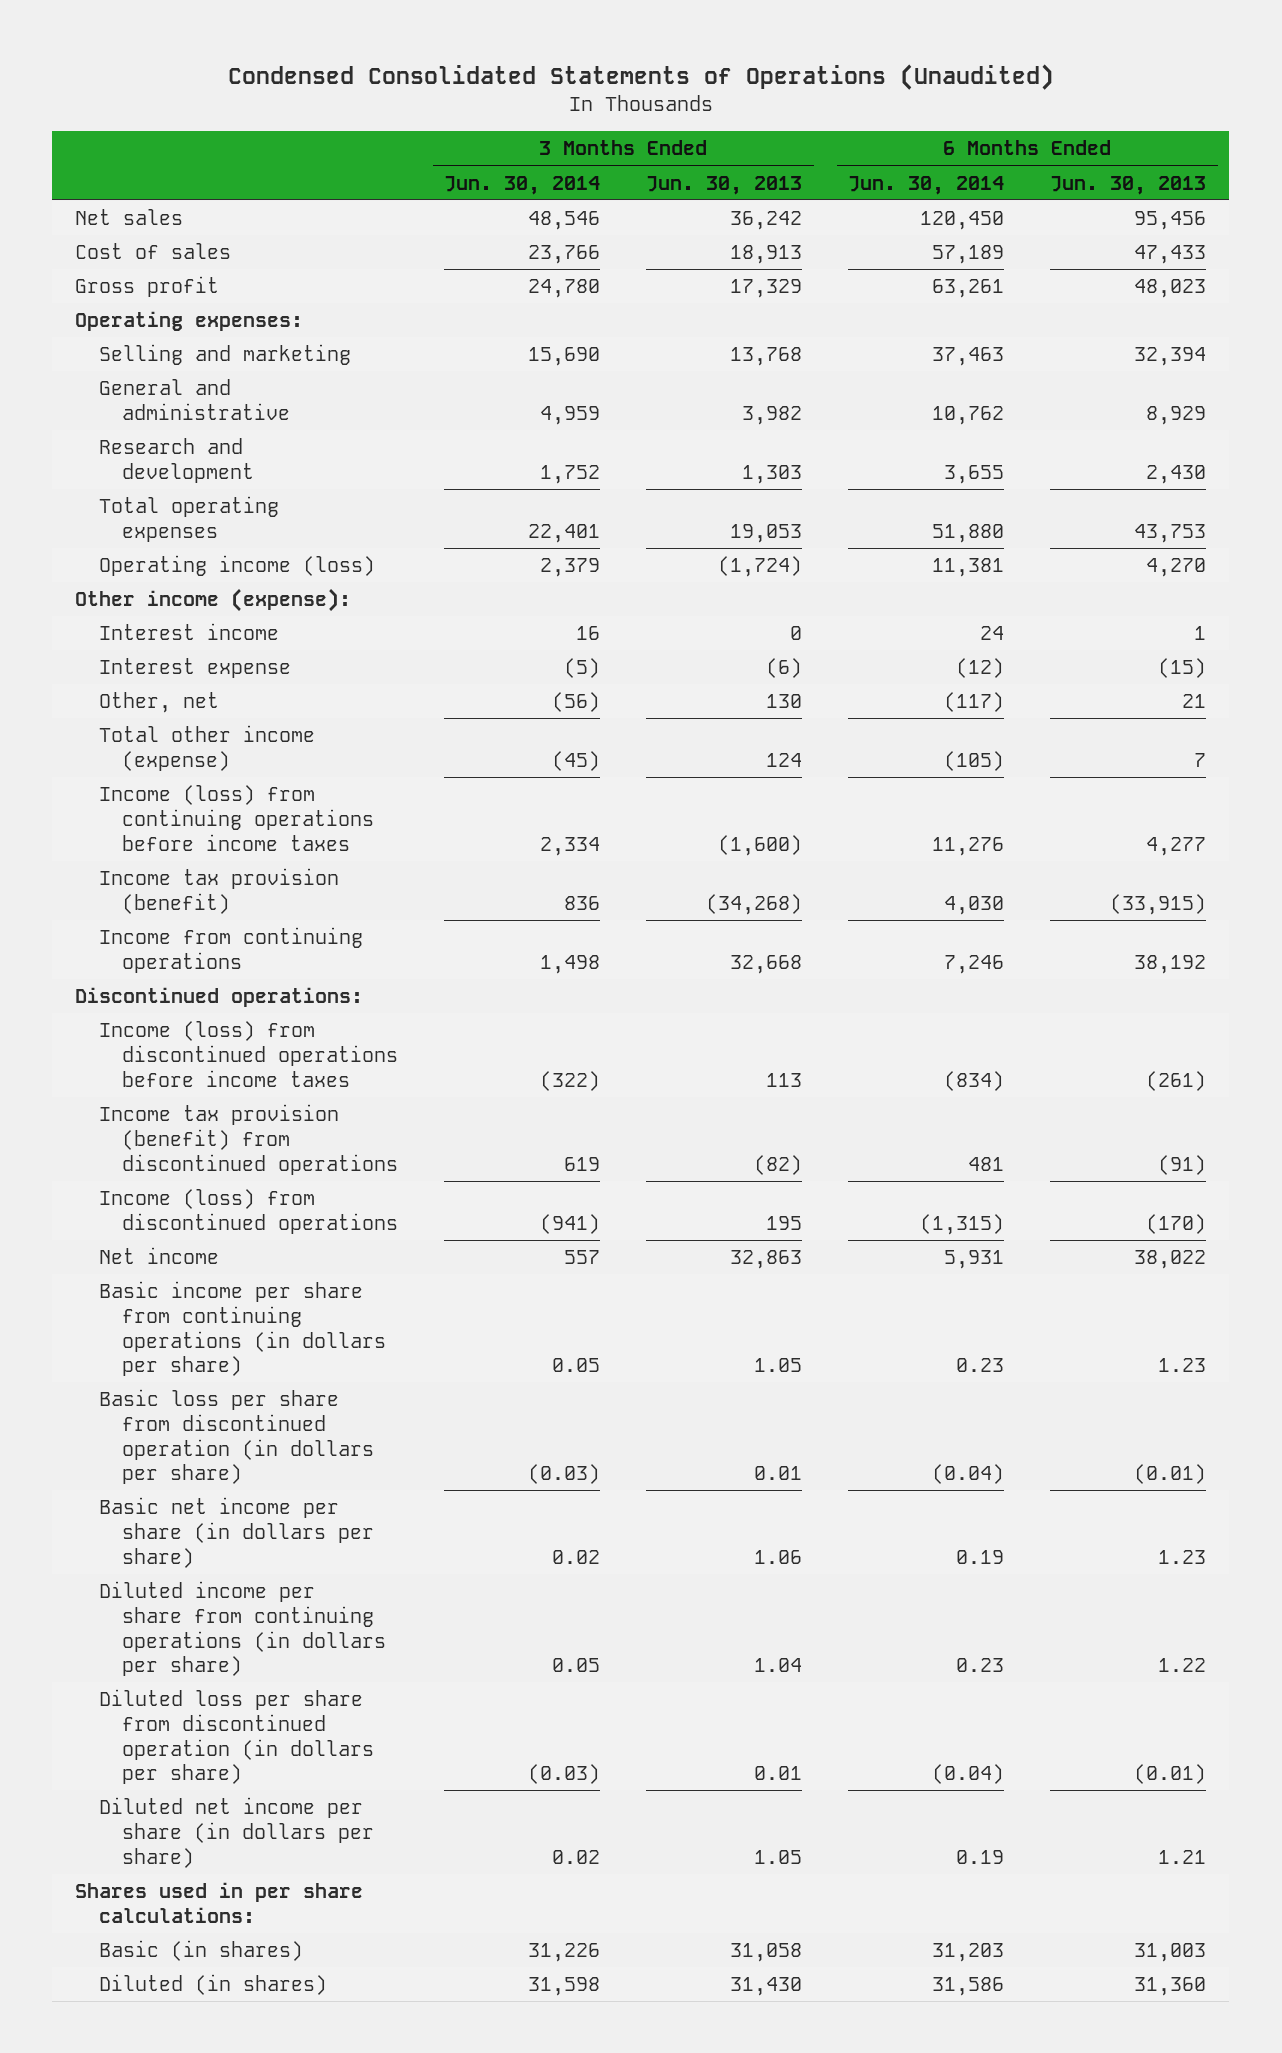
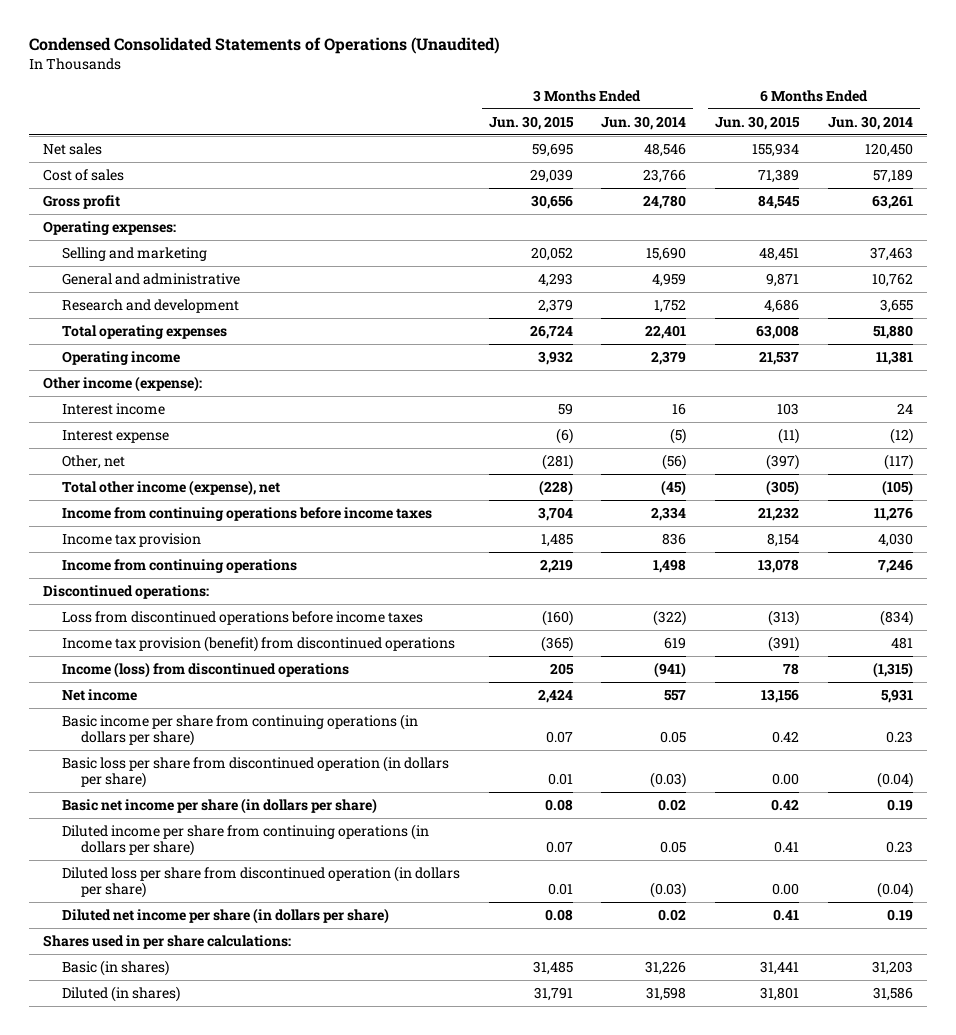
[646,175,803,195] Jun. 30, 2013 -> none
[1050,175,1207,195] Jun. 30, 2013 -> none
none -> [488,115,574,130] Jun. 30, 2015
none -> [714,115,800,130] Jun. 30, 2015
[98,555,375,577] Operating income (loss) -> [62,350,181,365] Operating income
[98,725,315,771] Total other income (expense) -> [62,479,281,496] Total other income (expense), net
[98,785,375,851] Income (loss) from continuing operations before income taxes -> [62,506,433,521] Income from continuing operations before income taxes
[98,868,339,914] Income tax provision (benefit) -> [62,532,202,547] Income tax provision
[98,1021,399,1087] Income (loss) from discontinued operations before income taxes -> [62,610,424,625] Loss from discontinued operations before income taxes

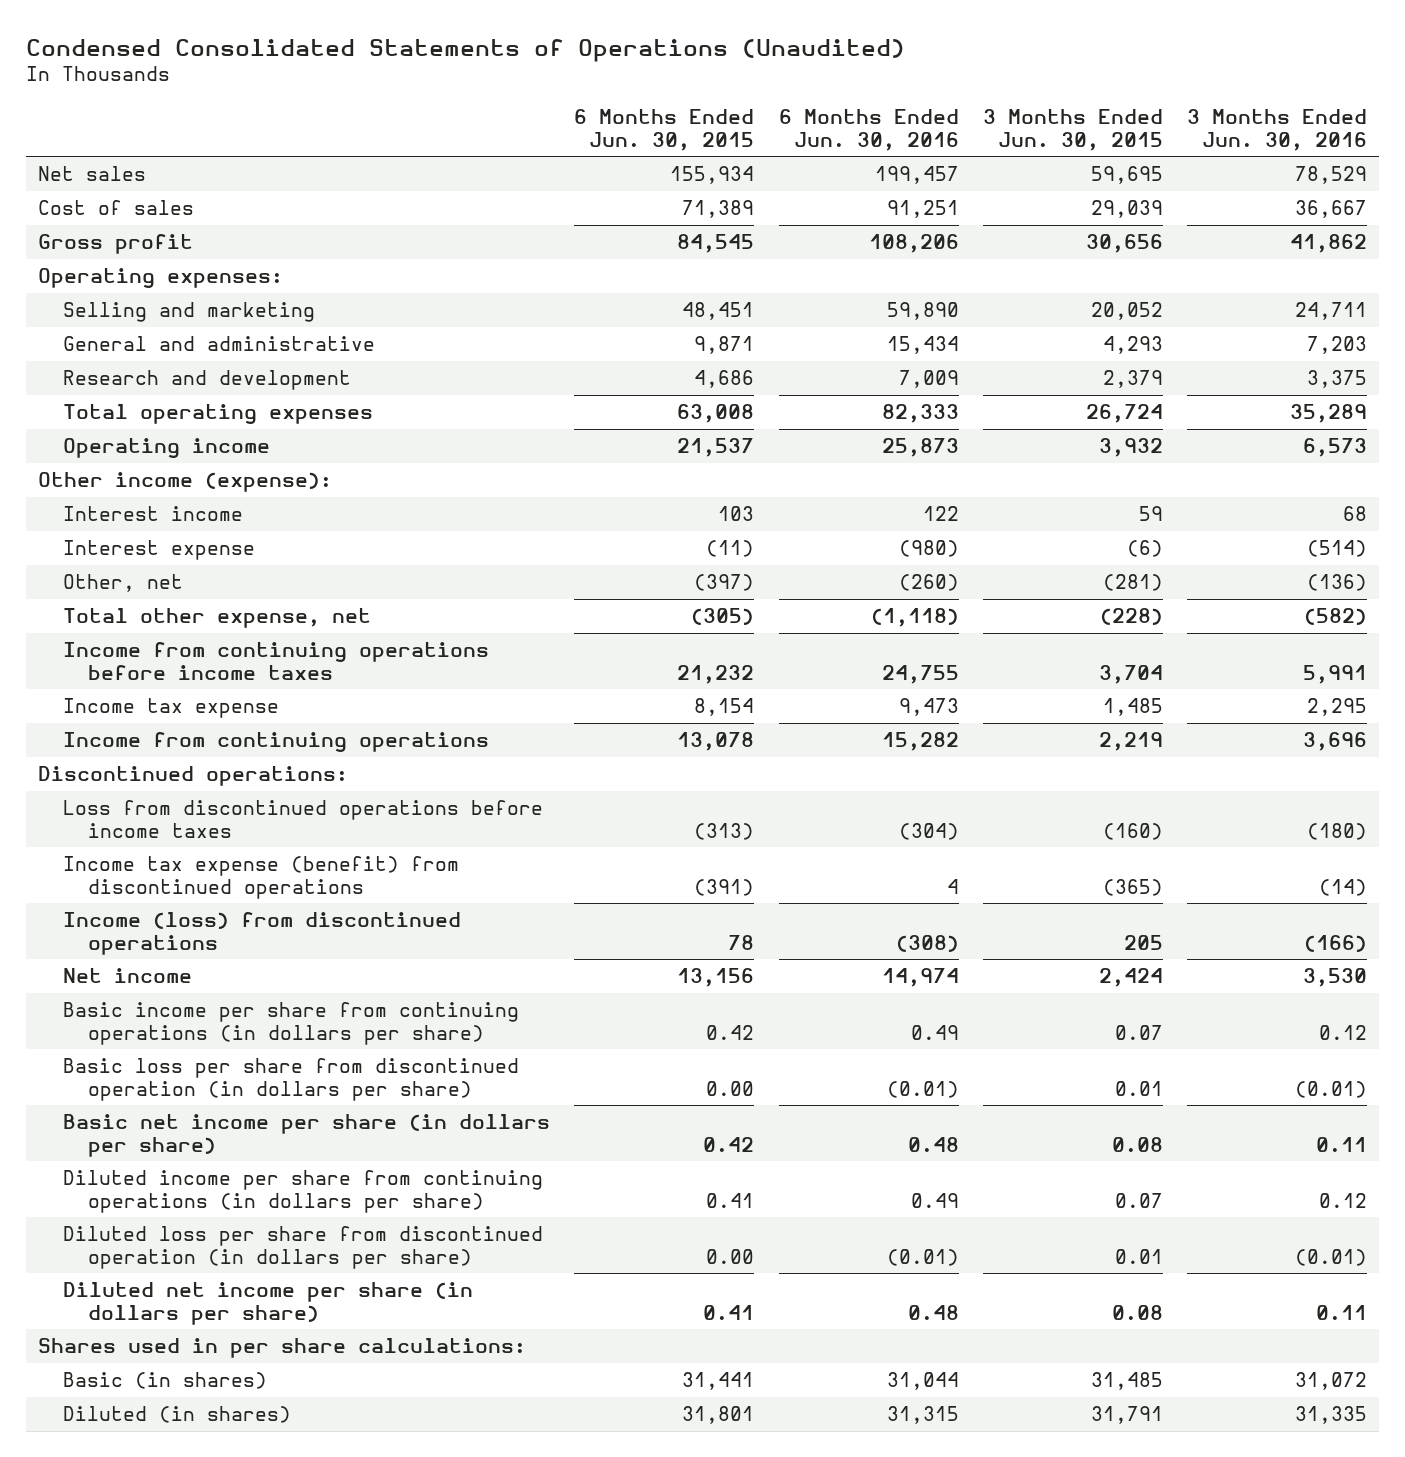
[601,115,687,130] Jun. 30, 2014 -> none
[827,115,913,130] Jun. 30, 2014 -> none
none -> [778,109,959,151] 6 Months Ended Jun. 30, 2016
none -> [1187,109,1368,151] 3 Months Ended Jun. 30, 2016
[62,479,281,496] Total other income (expense), net -> [63,607,372,628] Total other expense, net
[62,532,202,547] Income tax provision -> [63,697,280,718] Income tax expense
[62,635,456,652] Income tax provision (benefit) from discontinued operations -> [63,855,460,899] Income tax expense (benefit) from discontinued operations

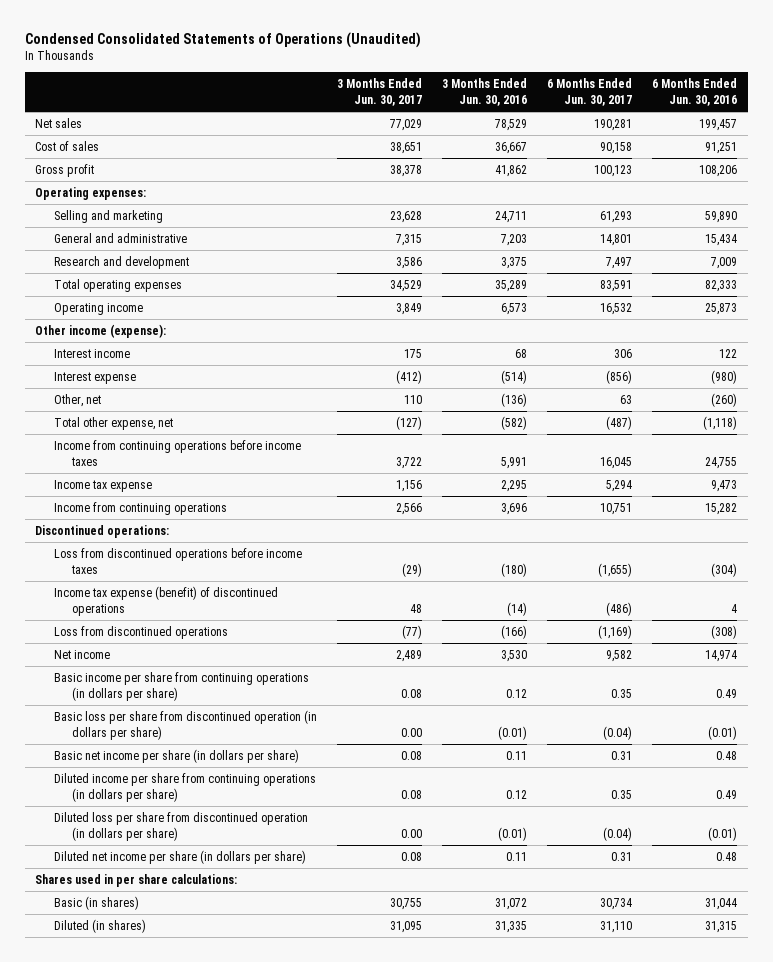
[574,109,755,151] 6 Months Ended Jun. 30, 2015 -> none
[982,109,1163,151] 3 Months Ended Jun. 30, 2015 -> none
none -> [337,78,423,106] 3 Months Ended Jun. 30, 2017
none -> [547,78,633,106] 6 Months Ended Jun. 30, 2017
[63,855,460,899] Income tax expense (benefit) from discontinued operations -> [53,585,278,616] Income tax expense (benefit) of discontinued operations
[63,911,462,955] Income (loss) from discontinued operations -> [53,625,228,639] Loss from discontinued operations

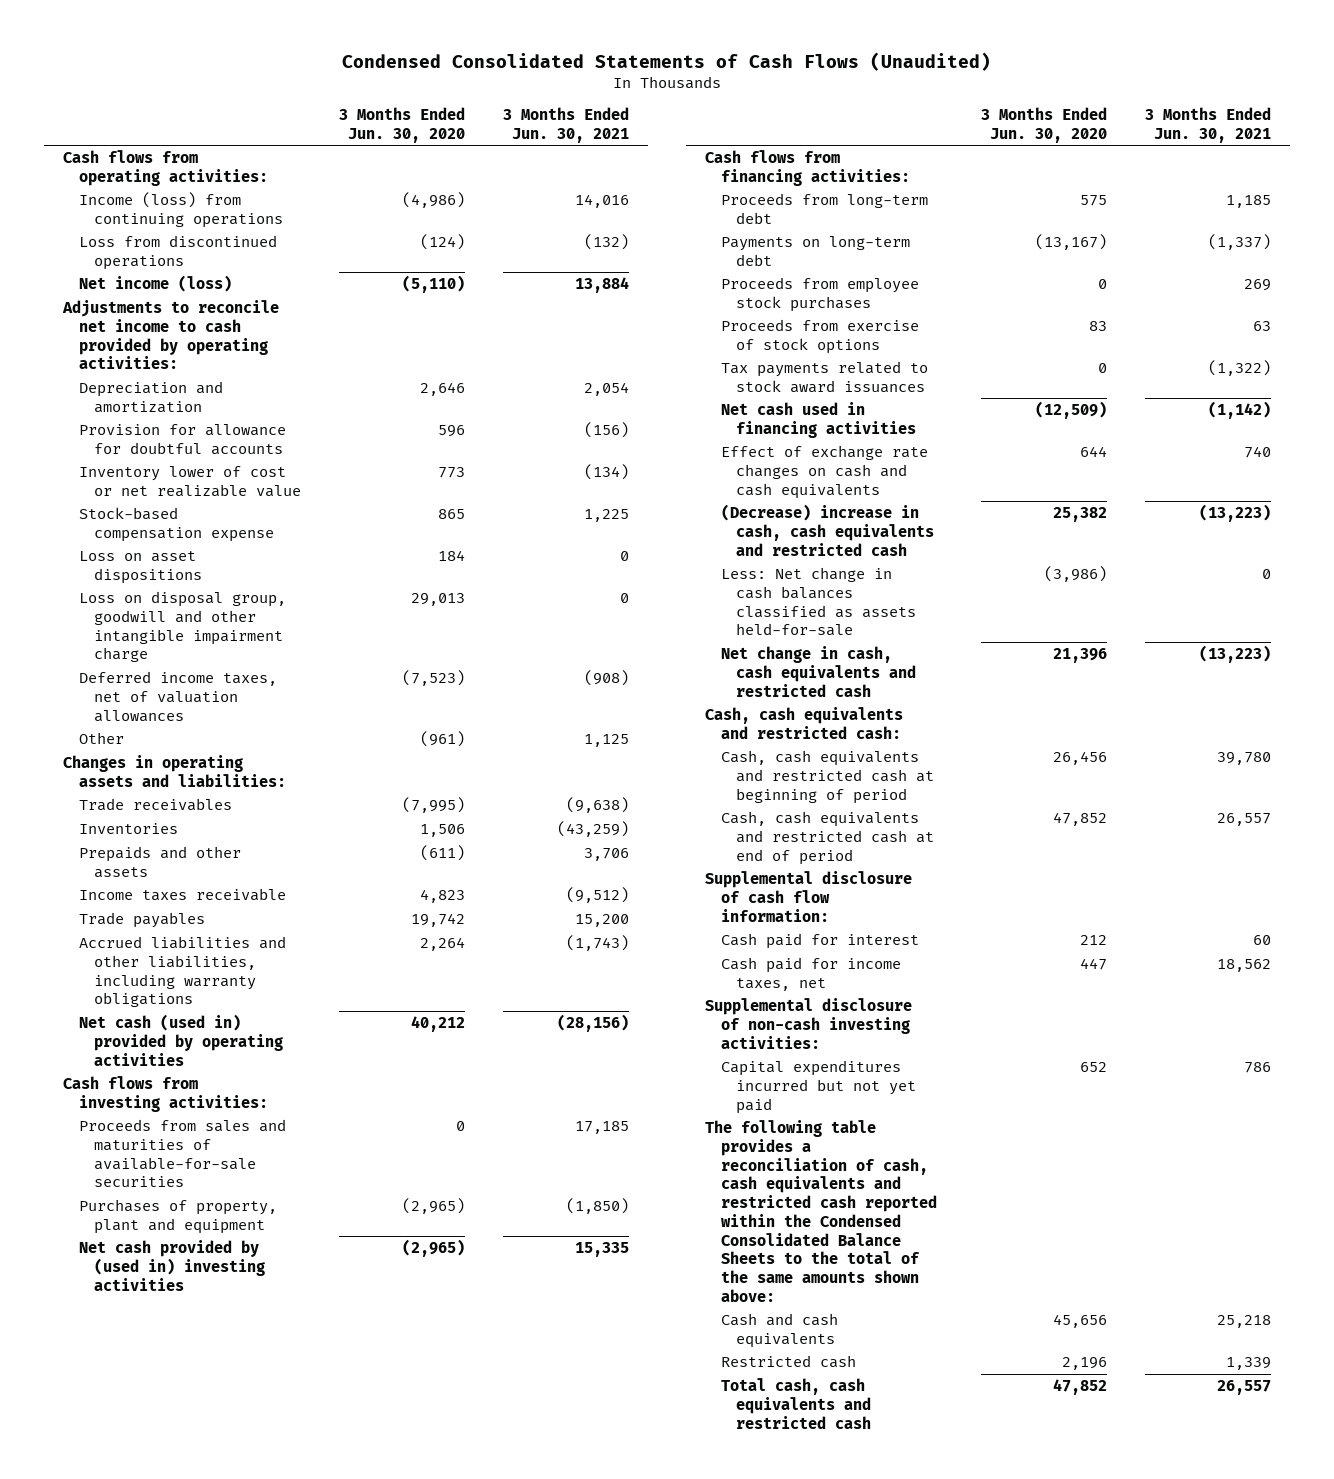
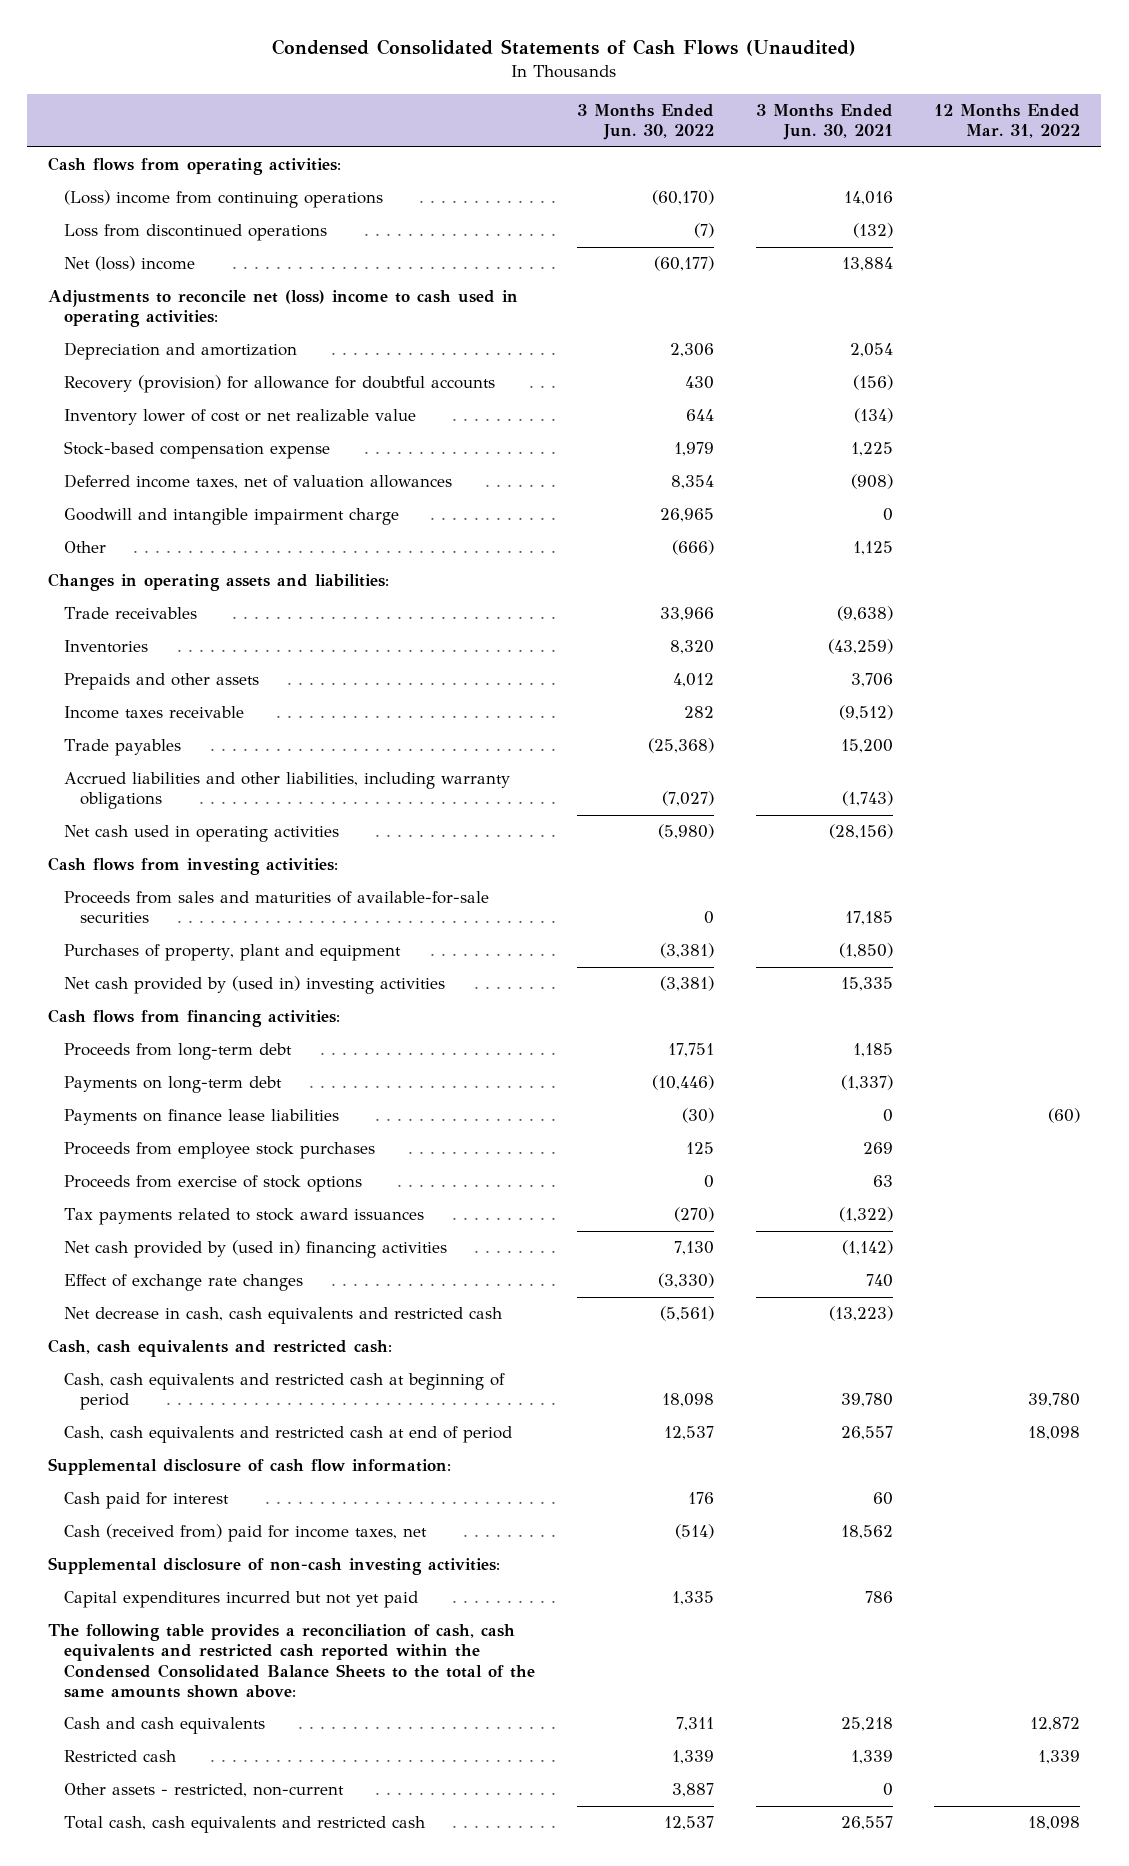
[339,107,466,143] 3 Months Ended Jun. 30, 2020 -> none
none -> [577,104,715,141] 3 Months Ended Jun. 30, 2022
none -> [934,104,1081,139] 12 Months Ended Mar. 31, 2022
[78,192,284,228] Income (loss) from continuing operations -> [64,190,384,209] (Loss) income from continuing operations
[78,275,232,293] Net income (loss) -> [64,256,196,272] Net (loss) income
[62,300,280,370] Adjustments to reconcile net income to cash provided by operating activities: -> [48,290,519,328] Adjustments to reconcile net (loss) income to cash used in operating activities:
[78,424,286,455] Provision for allowance for doubtful accounts -> [64,375,496,394] Recovery (provision) for allowance for doubtful accounts
[78,551,203,584] Loss on asset dispositions -> none
[78,591,286,663] Loss on disposal group, goodwill and other intangible impairment charge -> none
none -> [64,508,400,526] Goodwill and intangible impairment charge
[78,1014,284,1066] Net cash (used in) provided by operating activities -> [64,825,340,843] Net cash used in operating activities
none -> [64,1109,340,1126] Payments on finance lease liabilities
[720,567,917,637] Less: Net change in cash balances classified as assets held-for-sale -> none
[720,646,917,697] Net change in cash, cash equivalents and restricted cash -> none
[720,402,917,438] Net cash used in financing activities -> [64,1240,448,1259] Net cash provided by (used in) financing activities
[720,445,928,499] Effect of exchange rate changes on cash and cash equivalents -> [64,1274,304,1292] Effect of exchange rate changes
[720,504,935,556] (Decrease) increase in cash, cash equivalents and restricted cash -> [64,1307,503,1325] Net decrease in cash, cash equivalents and restricted cash
[720,957,901,991] Cash paid for income taxes, net -> [64,1524,428,1543] Cash (received from) paid for income taxes, net
none -> [64,1783,345,1798] Other assets - restricted, non-current

